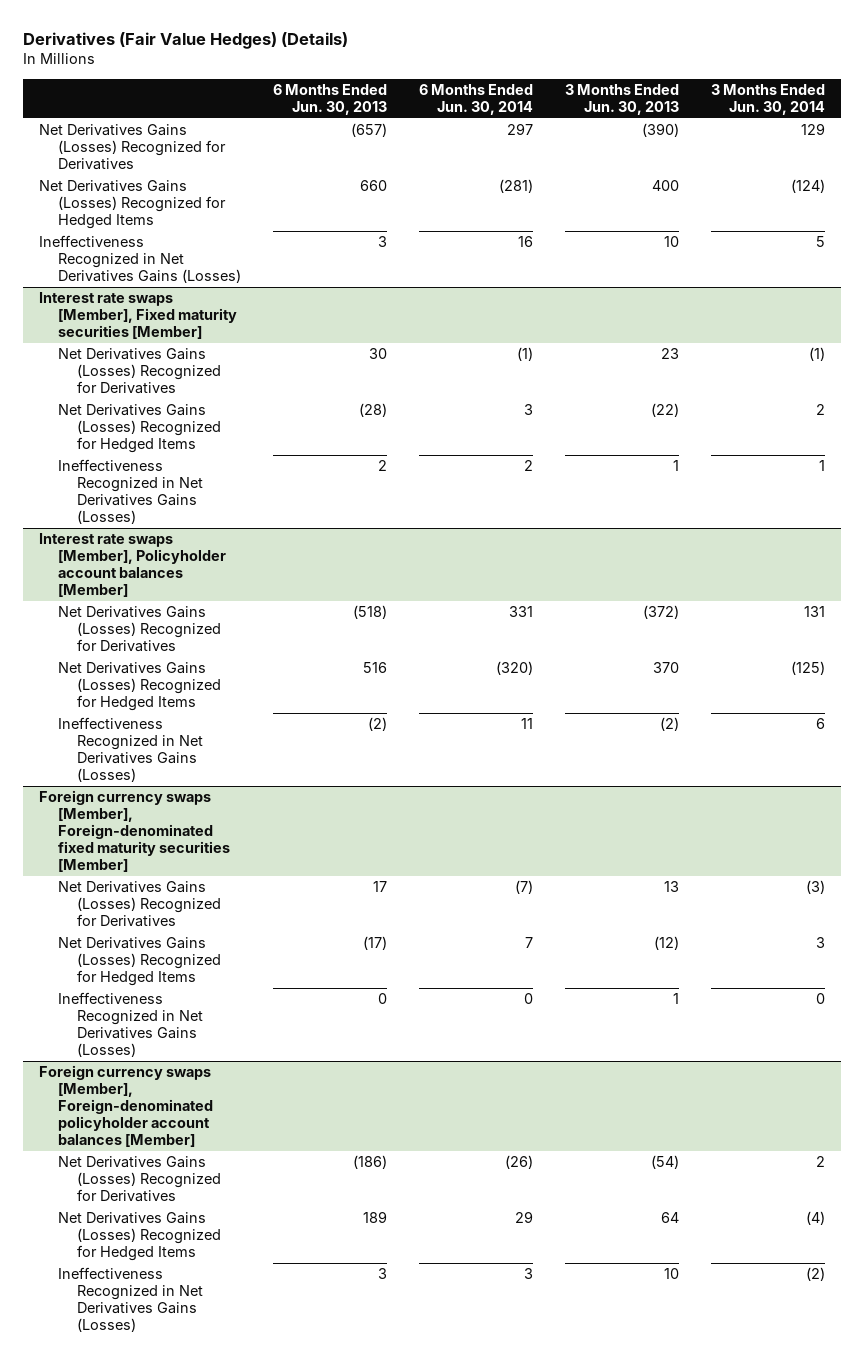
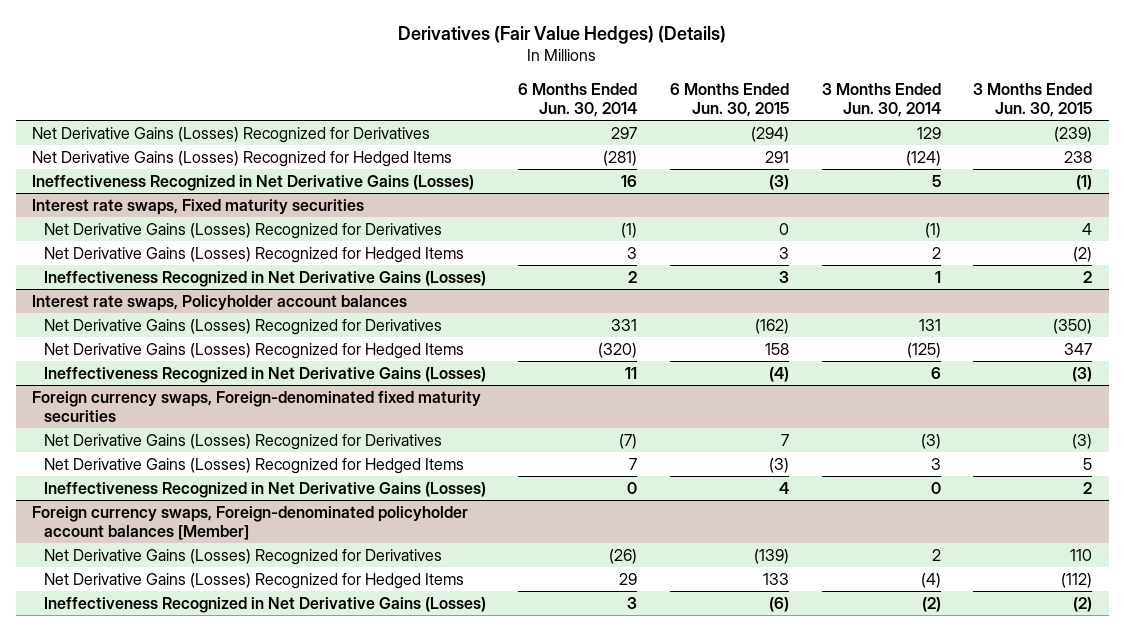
[272,83,387,115] 6 Months Ended Jun. 30, 2013 -> none
[565,83,680,115] 3 Months Ended Jun. 30, 2013 -> none
none -> [670,82,790,118] 6 Months Ended Jun. 30, 2015
none -> [973,82,1093,118] 3 Months Ended Jun. 30, 2015
[38,124,226,171] Net Derivatives Gains (Losses) Recognized for Derivatives -> [32,126,431,143] Net Derivative Gains (Losses) Recognized for Derivatives
[38,180,226,230] Net Derivatives Gains (Losses) Recognized for Hedged Items -> [32,150,453,167] Net Derivative Gains (Losses) Recognized for Hedged Items
[38,235,241,284] Ineffectiveness Recognized in Net Derivatives Gains (Losses) -> [32,174,475,191] Ineffectiveness Recognized in Net Derivative Gains (Losses)
[38,292,237,340] Interest rate swaps [Member], Fixed maturity securities [Member] -> [32,198,365,215] Interest rate swaps, Fixed maturity securities
[57,348,222,395] Net Derivatives Gains (Losses) Recognized for Derivatives -> [43,222,442,239] Net Derivative Gains (Losses) Recognized for Derivatives
[57,404,222,454] Net Derivatives Gains (Losses) Recognized for Hedged Items -> [43,246,464,263] Net Derivative Gains (Losses) Recognized for Hedged Items
[57,459,204,525] Ineffectiveness Recognized in Net Derivatives Gains (Losses) -> [43,270,486,287] Ineffectiveness Recognized in Net Derivative Gains (Losses)
[38,533,226,598] Interest rate swaps [Member], Policyholder account balances [Member] -> [32,294,408,311] Interest rate swaps, Policyholder account balances
[57,606,222,653] Net Derivatives Gains (Losses) Recognized for Derivatives -> [43,318,442,335] Net Derivative Gains (Losses) Recognized for Derivatives
[57,662,222,712] Net Derivatives Gains (Losses) Recognized for Hedged Items -> [43,342,464,359] Net Derivative Gains (Losses) Recognized for Hedged Items
[57,717,204,783] Ineffectiveness Recognized in Net Derivatives Gains (Losses) -> [43,366,486,383] Ineffectiveness Recognized in Net Derivative Gains (Losses)
[38,790,230,873] Foreign currency swaps [Member], Foreign-denominated fixed maturity securities [Member] -> [32,390,482,423] Foreign currency swaps, Foreign-denominated fixed maturity securities
[57,881,222,928] Net Derivatives Gains (Losses) Recognized for Derivatives -> [43,433,442,450] Net Derivative Gains (Losses) Recognized for Derivatives
[57,937,222,987] Net Derivatives Gains (Losses) Recognized for Hedged Items -> [43,457,464,474] Net Derivative Gains (Losses) Recognized for Hedged Items
[57,992,204,1058] Ineffectiveness Recognized in Net Derivatives Gains (Losses) -> [43,481,486,498] Ineffectiveness Recognized in Net Derivative Gains (Losses)
[38,1065,213,1148] Foreign currency swaps [Member], Foreign-denominated policyholder account balances [Member] -> [32,505,469,541] Foreign currency swaps, Foreign-denominated policyholder account balances [Member]
[57,1156,222,1203] Net Derivatives Gains (Losses) Recognized for Derivatives -> [43,548,442,565] Net Derivative Gains (Losses) Recognized for Derivatives
[57,1212,222,1262] Net Derivatives Gains (Losses) Recognized for Hedged Items -> [43,572,464,589] Net Derivative Gains (Losses) Recognized for Hedged Items
[57,1267,204,1333] Ineffectiveness Recognized in Net Derivatives Gains (Losses) -> [43,596,486,613] Ineffectiveness Recognized in Net Derivative Gains (Losses)

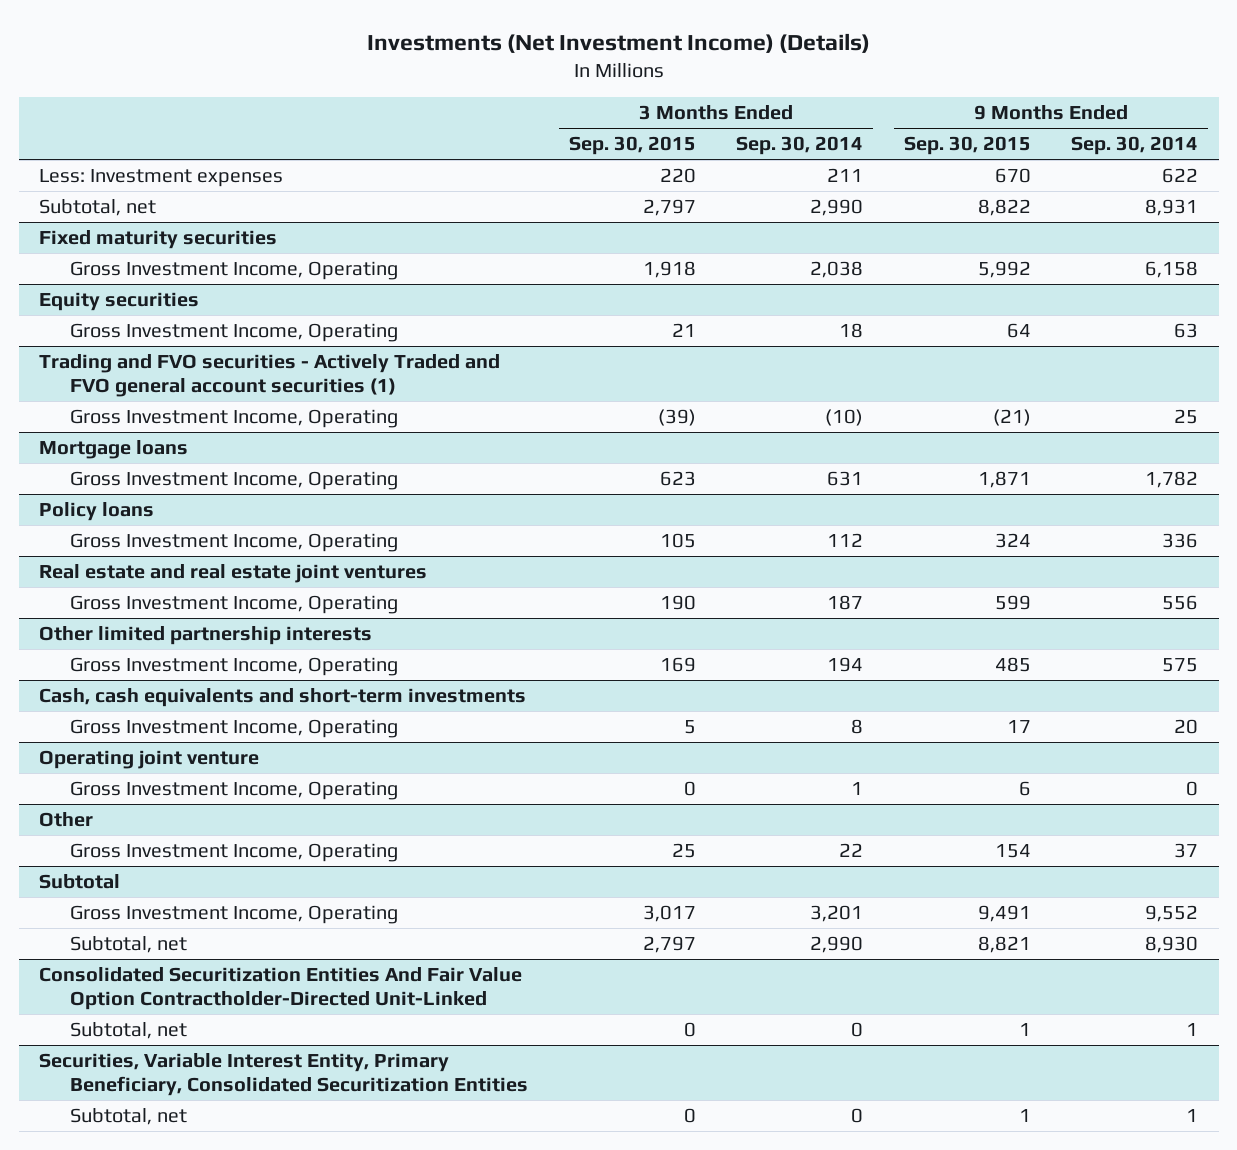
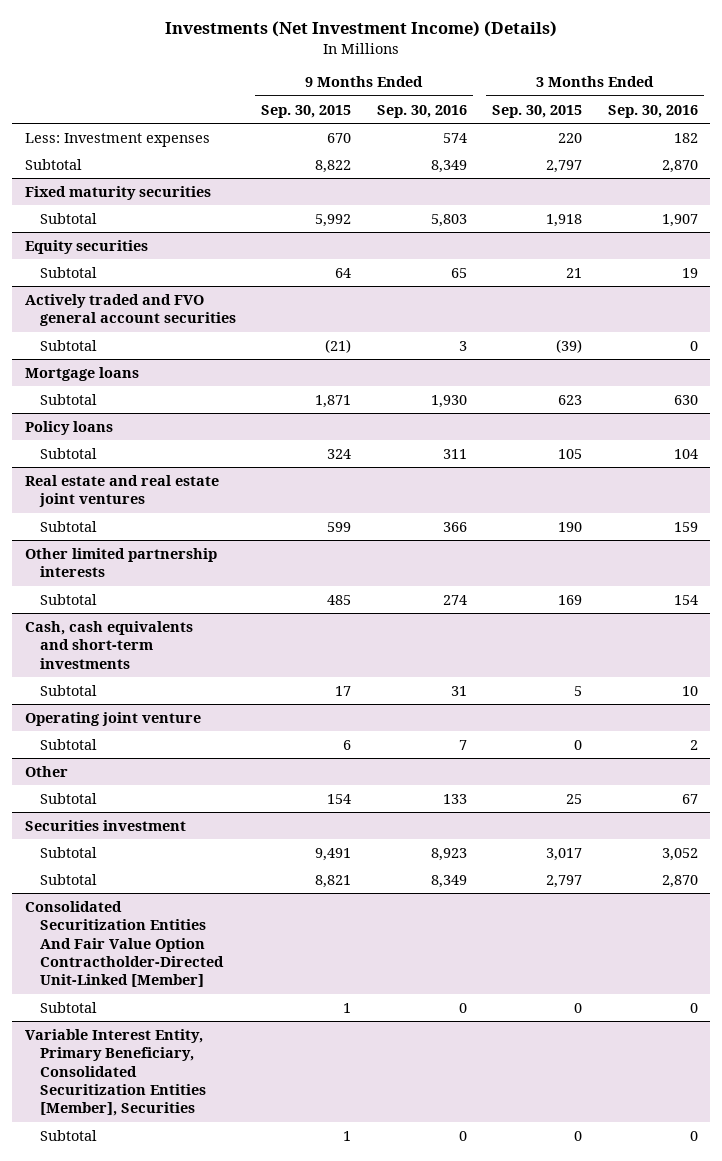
[736,136,864,156] Sep. 30, 2014 -> none
[1071,136,1199,156] Sep. 30, 2014 -> none
none -> [376,104,467,118] Sep. 30, 2016
none -> [607,104,698,118] Sep. 30, 2016
[38,199,156,217] Subtotal, net -> [24,158,82,170] Subtotal
[70,261,399,281] Gross Investment Income, Operating -> [39,212,97,224] Subtotal
[70,323,399,343] Gross Investment Income, Operating -> [39,266,97,278] Subtotal
[38,354,500,398] Trading and FVO securities - Actively Traded and FVO general account securities (1) -> [24,293,236,327] Actively traded and FVO general account securities
[70,409,399,429] Gross Investment Income, Operating -> [39,339,97,351] Subtotal
[70,471,399,491] Gross Investment Income, Operating -> [39,393,97,405] Subtotal
[70,533,399,553] Gross Investment Income, Operating -> [39,447,97,459] Subtotal
[70,595,399,615] Gross Investment Income, Operating -> [39,520,97,532] Subtotal
[70,657,399,677] Gross Investment Income, Operating -> [39,593,97,605] Subtotal
[70,719,399,739] Gross Investment Income, Operating -> [39,684,97,696] Subtotal
[70,781,399,801] Gross Investment Income, Operating -> [39,738,97,750] Subtotal
[70,843,399,863] Gross Investment Income, Operating -> [39,792,97,804] Subtotal
[38,874,120,890] Subtotal -> [24,819,186,831] Securities investment
[70,905,399,925] Gross Investment Income, Operating -> [39,846,97,858] Subtotal
[70,936,188,954] Subtotal, net -> [39,873,97,885] Subtotal
[38,967,522,1011] Consolidated Securitization Entities And Fair Value Option Contractholder-Directed Unit-Linked -> [24,900,224,988] Consolidated Securitization Entities And Fair Value Option Contractholder-Directed Unit-Linked [Member]
[70,1022,188,1040] Subtotal, net -> [39,1001,97,1013] Subtotal
[38,1053,529,1097] Securities, Variable Interest Entity, Primary Beneficiary, Consolidated Securitization Entities -> [24,1028,206,1117] Variable Interest Entity, Primary Beneficiary, Consolidated Securitization Entities [Member], Securities
[70,1108,188,1126] Subtotal, net -> [39,1129,97,1141] Subtotal

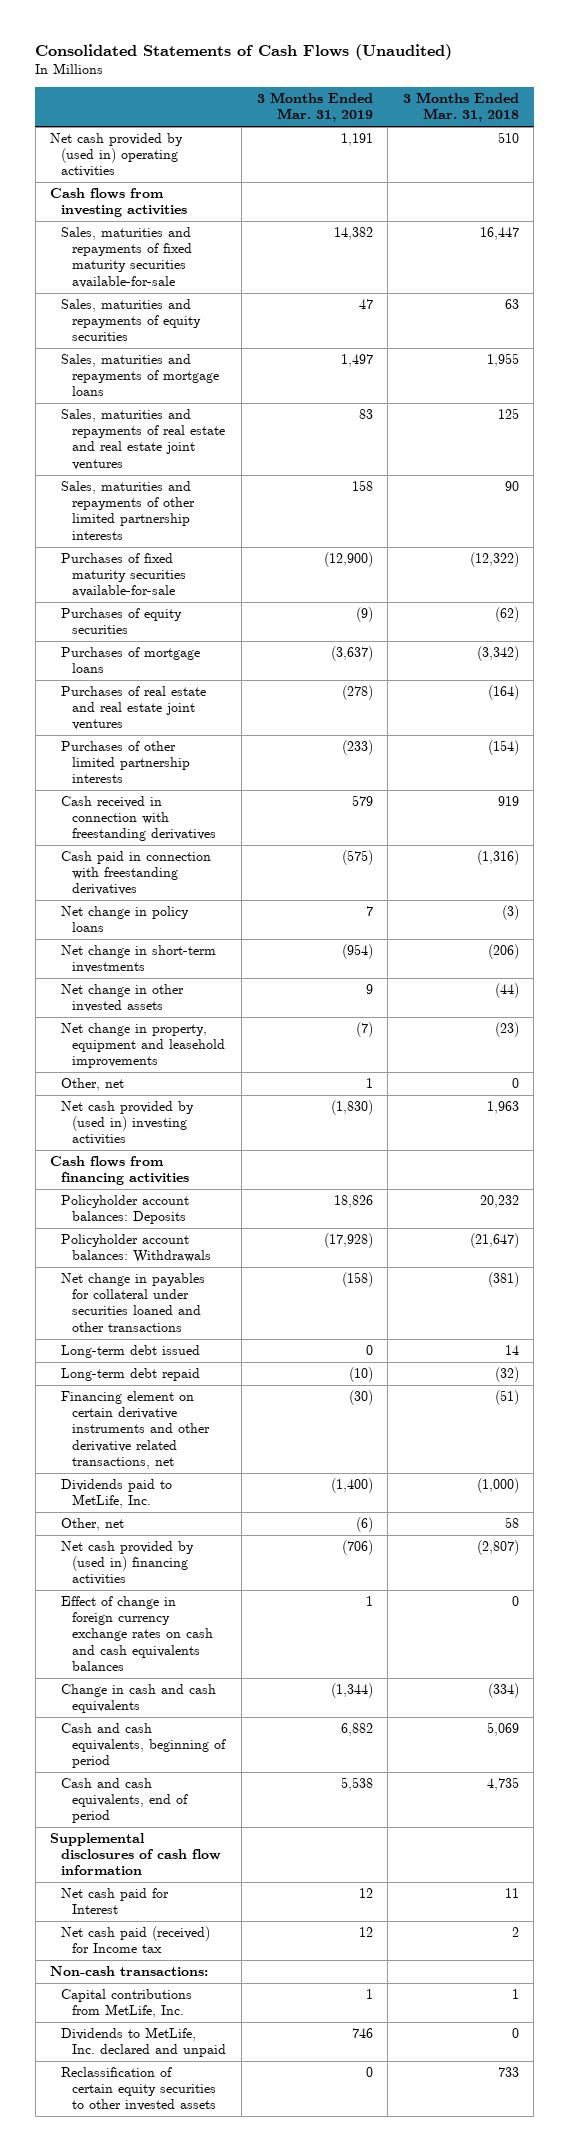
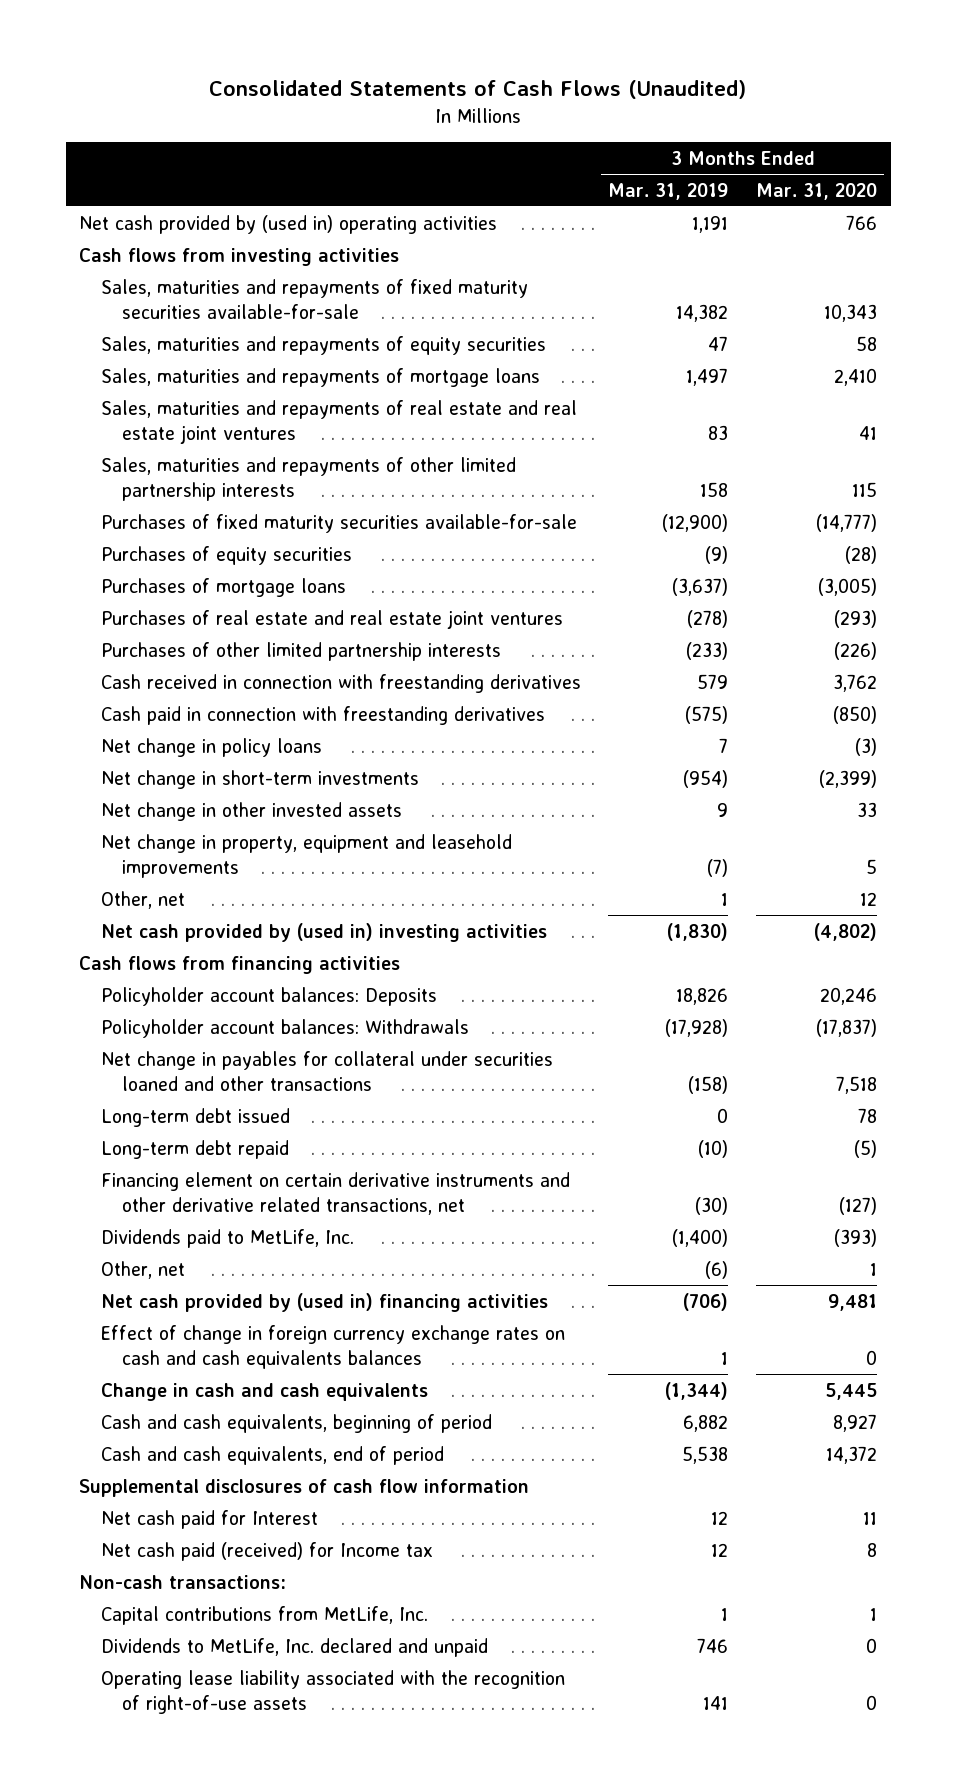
[402,92,519,123] 3 Months Ended Mar. 31, 2018 -> none
none -> [756,182,878,200] Mar. 31, 2020
[61,2067,217,2112] Reclassification of certain equity securities to other invested assets -> none
none -> [100,1669,565,1714] Operating lease liability associated with the recognition of right-of-use assets

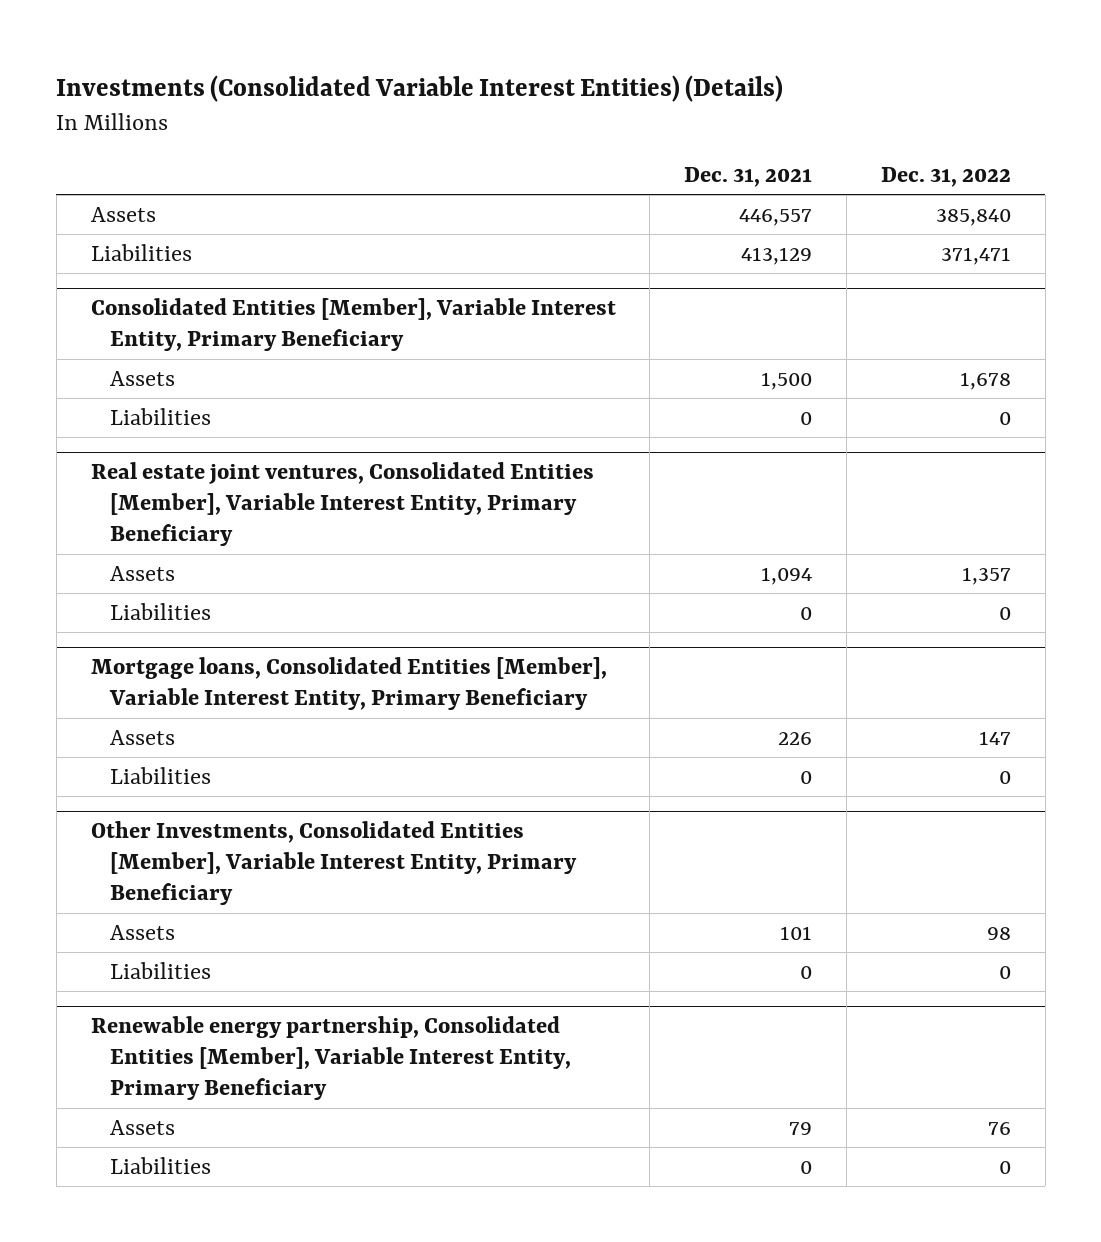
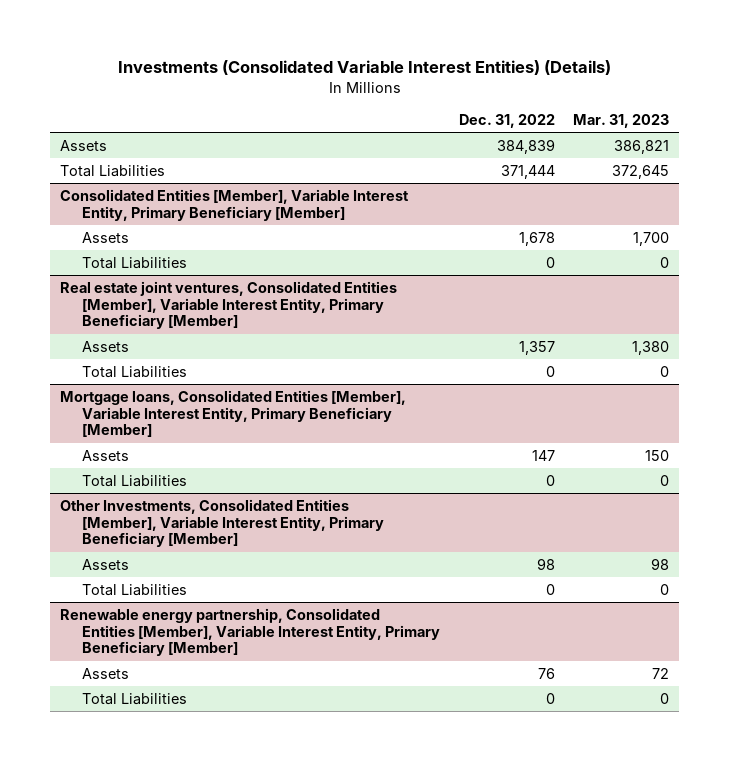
[684,166,813,187] Dec. 31, 2021 -> none
none -> [573,113,670,128] Mar. 31, 2023
[935,208,1011,226] 385,840 -> [496,138,555,154] 384,839
[90,243,192,261] Liabilities -> [59,164,165,177] Total Liabilities
[940,246,1011,265] 371,471 -> [500,164,555,179] 371,444
[90,298,616,352] Consolidated Entities [Member], Variable Interest Entity, Primary Beneficiary -> [59,188,409,221] Consolidated Entities [Member], Variable Interest Entity, Primary Beneficiary [Member]
[109,407,211,425] Liabilities -> [81,256,187,269] Total Liabilities
[90,462,594,547] Real estate joint ventures, Consolidated Entities [Member], Variable Interest Entity, Primary Beneficiary -> [59,280,397,330] Real estate joint ventures, Consolidated Entities [Member], Variable Interest Entity, Primary Beneficiary [Member]
[109,602,211,620] Liabilities -> [81,365,187,378] Total Liabilities
[90,657,607,711] Mortgage loans, Consolidated Entities [Member], Variable Interest Entity, Primary Beneficiary -> [59,389,406,438] Mortgage loans, Consolidated Entities [Member], Variable Interest Entity, Primary Beneficiary [Member]
[109,766,211,784] Liabilities -> [81,474,187,487] Total Liabilities
[90,821,577,906] Other Investments, Consolidated Entities [Member], Variable Interest Entity, Primary Beneficiary -> [59,498,384,548] Other Investments, Consolidated Entities [Member], Variable Interest Entity, Primary Beneficiary [Member]
[109,961,211,979] Liabilities -> [81,583,187,596] Total Liabilities
[90,1016,571,1101] Renewable energy partnership, Consolidated Entities [Member], Variable Interest Entity, Primary Beneficiary -> [59,607,440,657] Renewable energy partnership, Consolidated Entities [Member], Variable Interest Entity, Primary Beneficiary [Member]
[109,1156,211,1174] Liabilities -> [81,692,187,705] Total Liabilities

